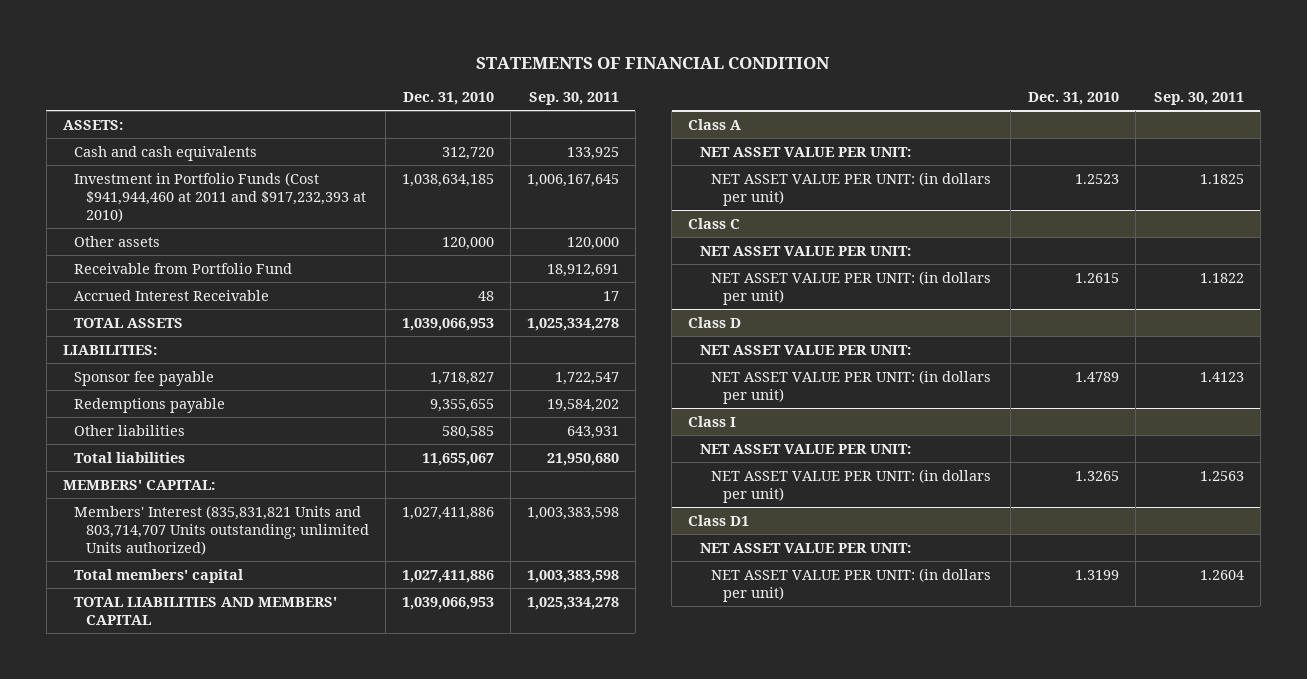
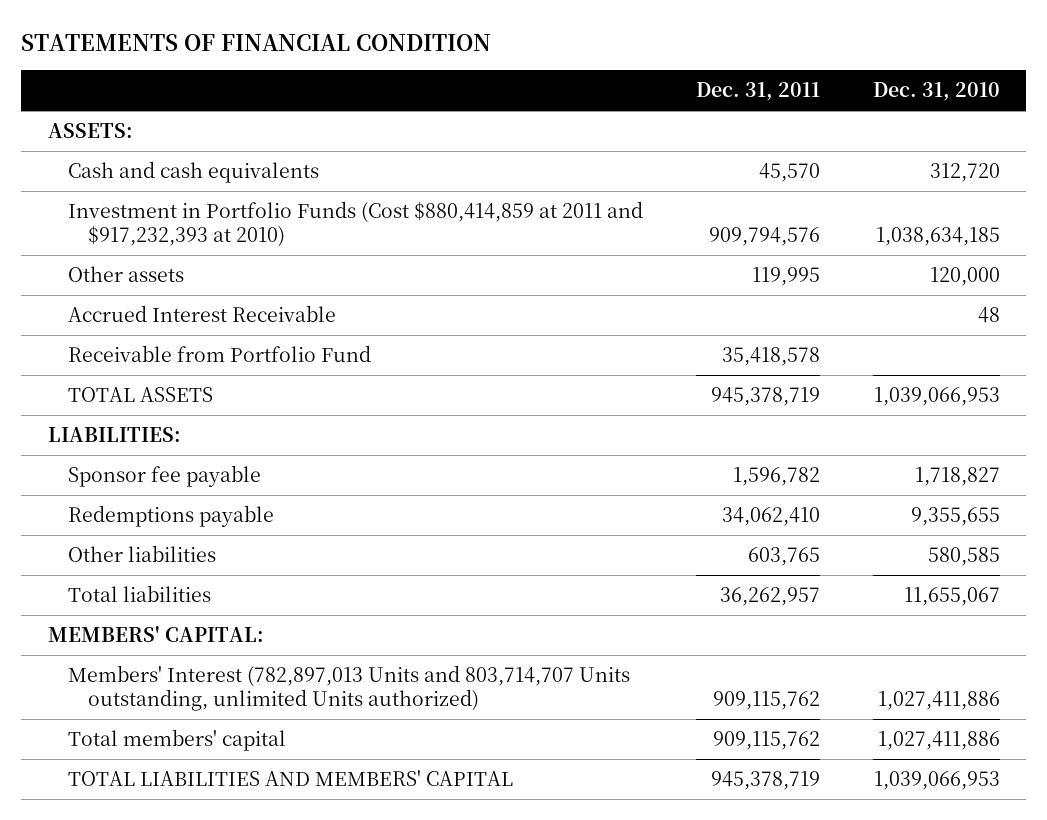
[528,92,619,106] Sep. 30, 2011 -> none
none -> [695,82,820,102] Dec. 31, 2011
[74,171,366,223] Investment in Portfolio Funds (Cost $941,944,460 at 2011 and $917,232,393 at 2010) -> [67,200,643,248] Investment in Portfolio Funds (Cost $880,414,859 at 2011 and $917,232,393 at 2010)
[74,262,293,274] Receivable from Portfolio Fund -> [67,344,371,362] Receivable from Portfolio Fund
[74,504,369,556] Members' Interest (835,831,821 Units and 803,714,707 Units outstanding; unlimited Units authorized) -> [67,664,630,712] Members' Interest (782,897,013 Units and 803,714,707 Units outstanding, unlimited Units authorized)
[688,118,742,130] Class A -> none
[699,146,911,157] NET ASSET VALUE PER UNIT: -> none
[711,171,992,206] NET ASSET VALUE PER UNIT: (in dollars per unit) -> none
[688,217,741,229] Class C -> none
[699,245,911,256] NET ASSET VALUE PER UNIT: -> none
[711,270,992,305] NET ASSET VALUE PER UNIT: (in dollars per unit) -> none
[688,316,742,328] Class D -> none
[699,344,911,355] NET ASSET VALUE PER UNIT: -> none
[711,369,992,404] NET ASSET VALUE PER UNIT: (in dollars per unit) -> none
[688,415,737,427] Class I -> none
[699,443,911,454] NET ASSET VALUE PER UNIT: -> none
[711,468,992,503] NET ASSET VALUE PER UNIT: (in dollars per unit) -> none
[688,514,750,526] Class D1 -> none
[699,542,911,553] NET ASSET VALUE PER UNIT: -> none
[711,567,992,602] NET ASSET VALUE PER UNIT: (in dollars per unit) -> none

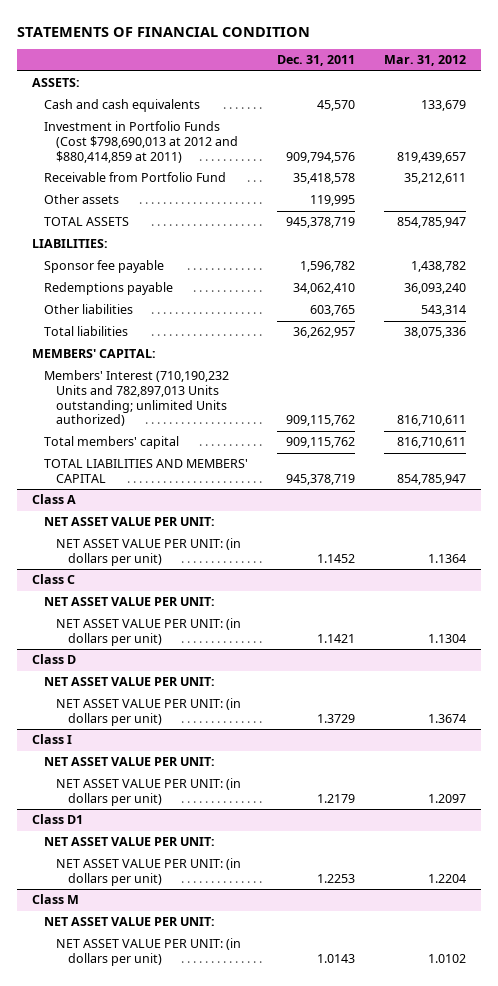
[872,82,1000,102] Dec. 31, 2010 -> none
none -> [384,55,467,67] Mar. 31, 2012
[67,304,336,322] Accrued Interest Receivable -> none
[67,200,643,248] Investment in Portfolio Funds (Cost $880,414,859 at 2011 and $917,232,393 at 2010) -> [43,121,238,163] Investment in Portfolio Funds (Cost $798,690,013 at 2012 and $880,414,859 at 2011)
[67,265,184,282] Other assets -> [43,194,119,205] Other assets
[67,664,630,712] Members' Interest (782,897,013 Units and 803,714,707 Units outstanding, unlimited Units authorized) -> [43,370,229,427] Members' Interest (710,190,232 Units and 782,897,013 Units outstanding; unlimited Units authorized)
none -> [31,494,76,505] Class A
none -> [43,517,215,527] NET ASSET VALUE PER UNIT:
none -> [55,538,241,566] NET ASSET VALUE PER UNIT: (in dollars per unit)
none -> [31,574,75,585] Class C
none -> [43,597,215,607] NET ASSET VALUE PER UNIT:
none -> [55,618,241,646] NET ASSET VALUE PER UNIT: (in dollars per unit)
none -> [31,654,76,665] Class D
none -> [43,677,215,687] NET ASSET VALUE PER UNIT:
none -> [55,698,241,726] NET ASSET VALUE PER UNIT: (in dollars per unit)
none -> [31,734,72,745] Class I
none -> [43,757,215,767] NET ASSET VALUE PER UNIT:
none -> [55,778,241,806] NET ASSET VALUE PER UNIT: (in dollars per unit)
none -> [31,814,83,825] Class D1
none -> [43,837,215,847] NET ASSET VALUE PER UNIT:
none -> [55,858,241,886] NET ASSET VALUE PER UNIT: (in dollars per unit)
none -> [31,894,79,905] Class M
none -> [43,917,215,927] NET ASSET VALUE PER UNIT:
none -> [55,938,241,966] NET ASSET VALUE PER UNIT: (in dollars per unit)

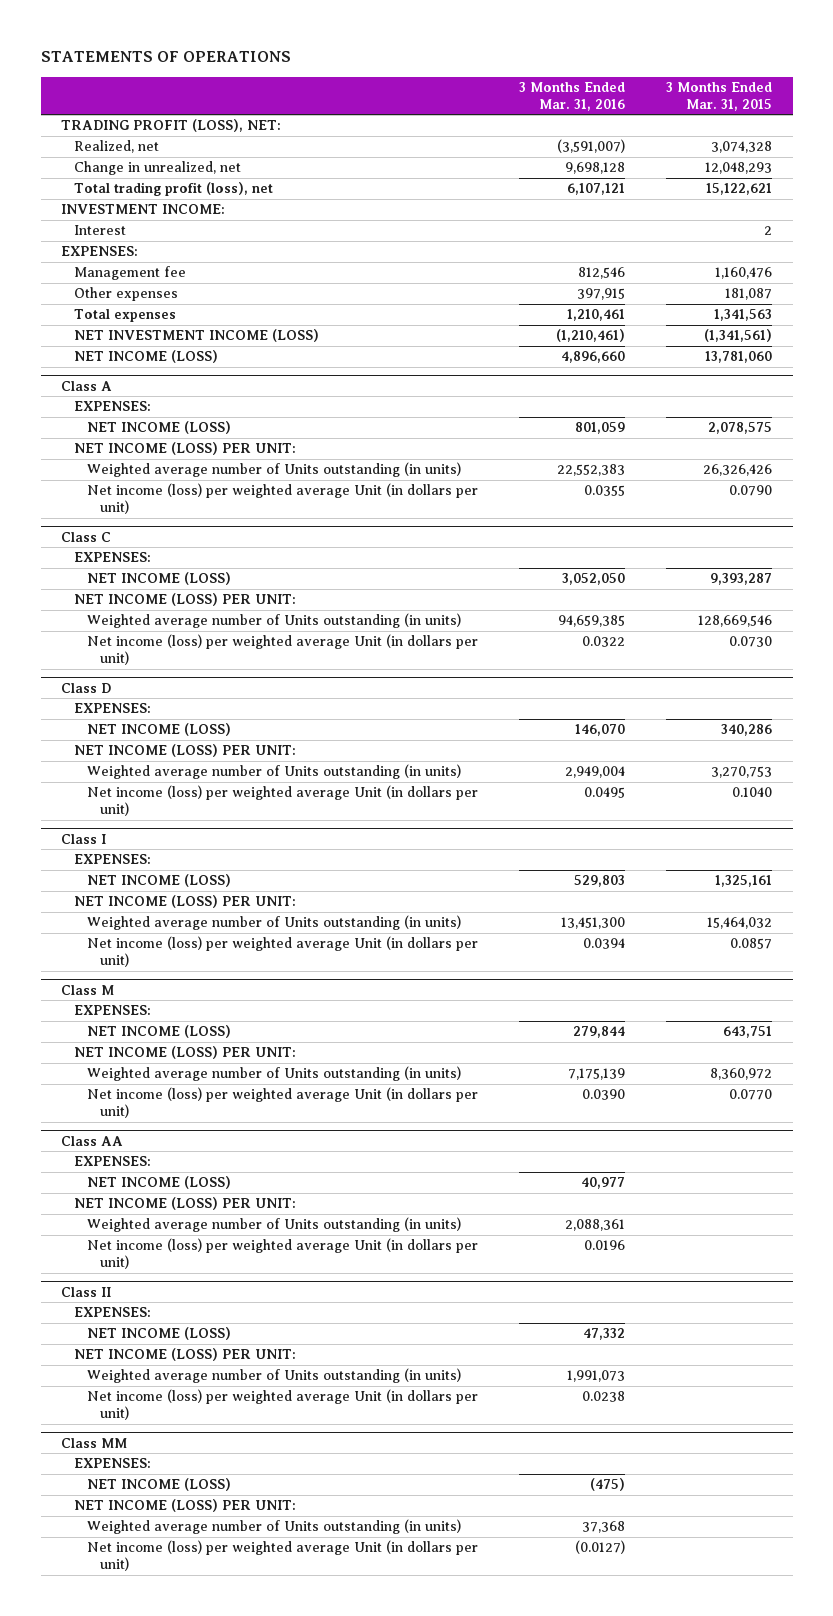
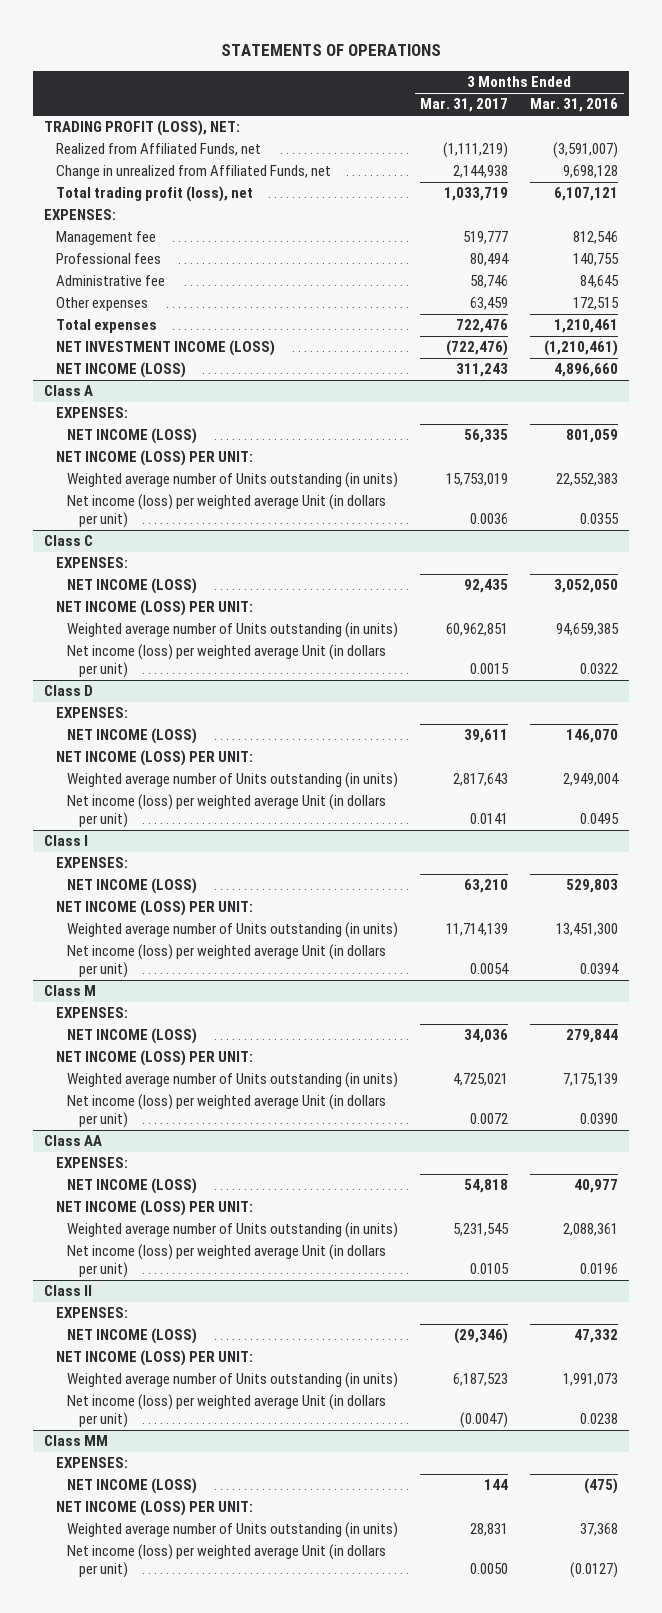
[666,81,773,111] 3 Months Ended Mar. 31, 2015 -> none
none -> [420,98,509,113] Mar. 31, 2017
[74,140,160,154] Realized, net -> [55,143,261,157] Realized from Affiliated Funds, net
[74,161,242,176] Change in unrealized, net -> [55,165,331,180] Change in unrealized from Affiliated Funds, net
[61,204,226,215] INVESTMENT INCOME: -> none
[74,225,127,236] Interest -> none
none -> [55,253,161,265] Professional fees
none -> [55,275,165,287] Administrative fee
[577,288,626,301] 397,915 -> [573,297,620,311] 172,515

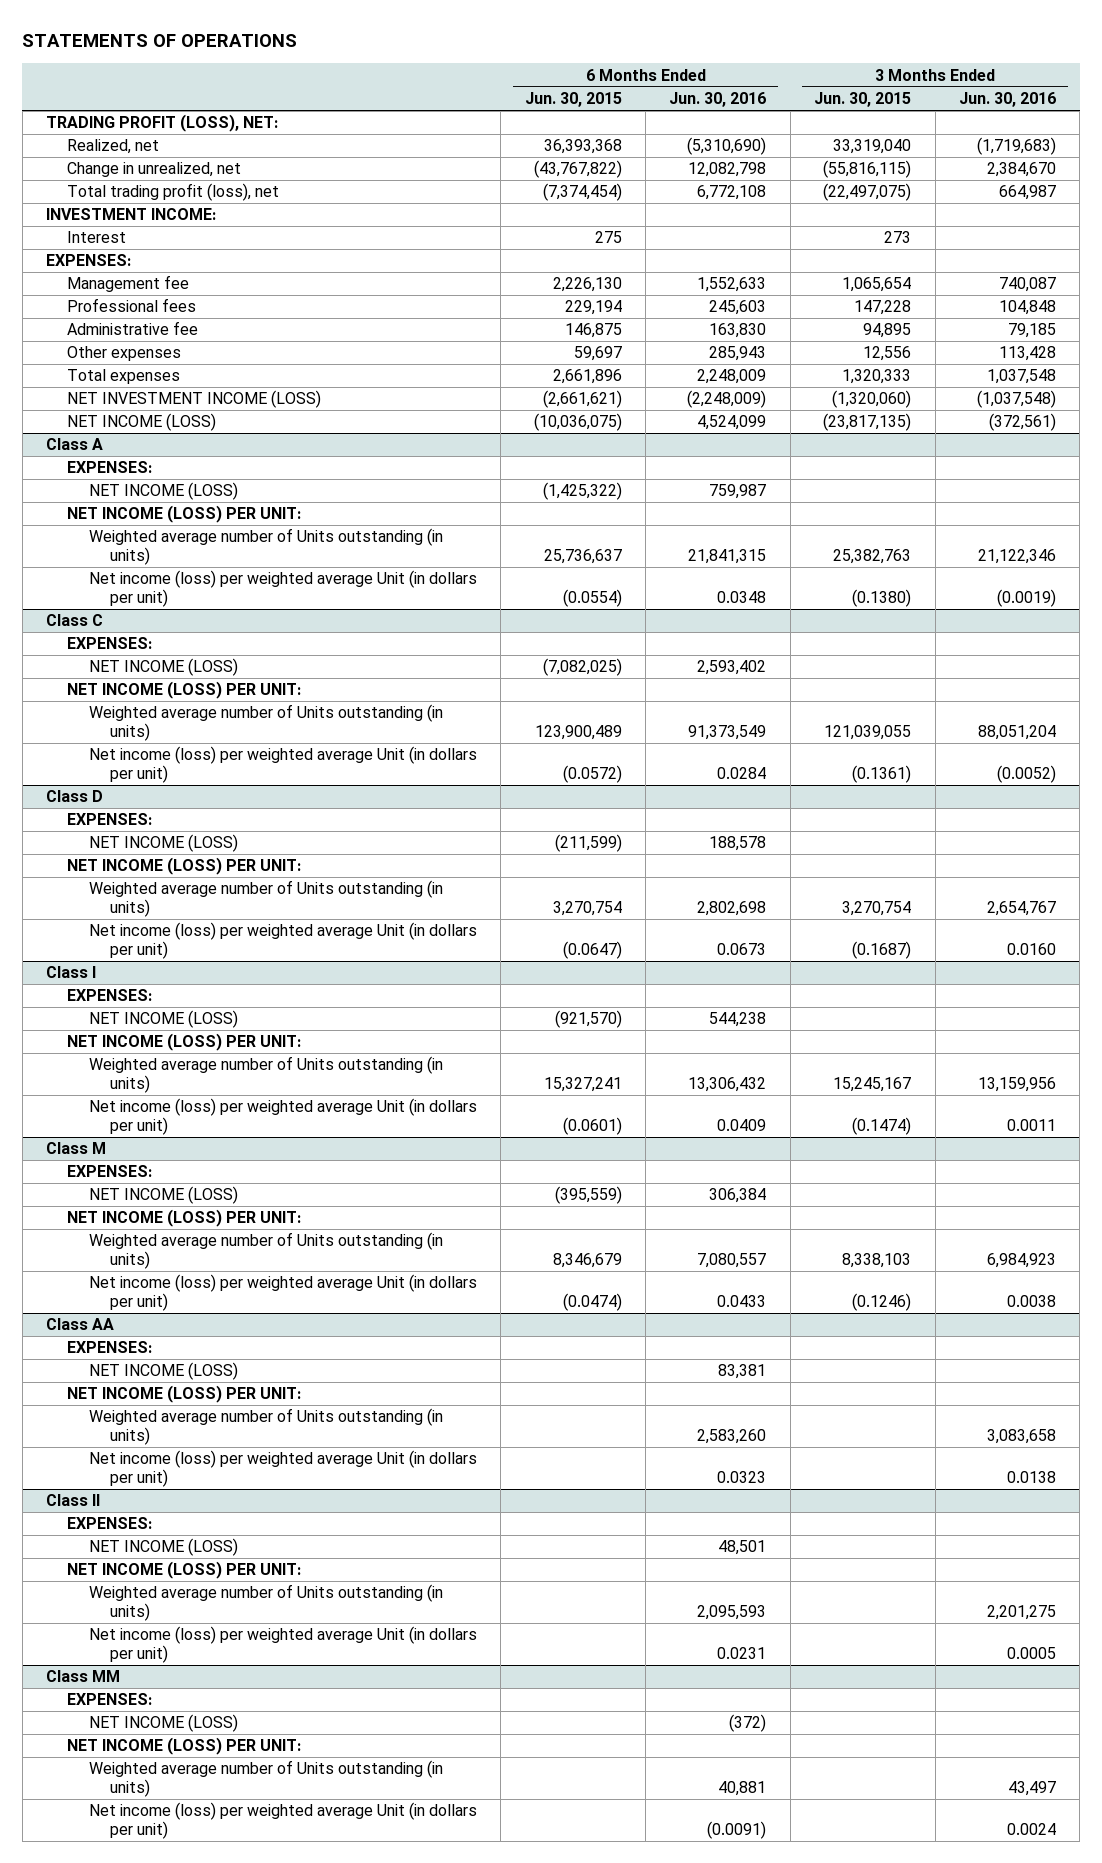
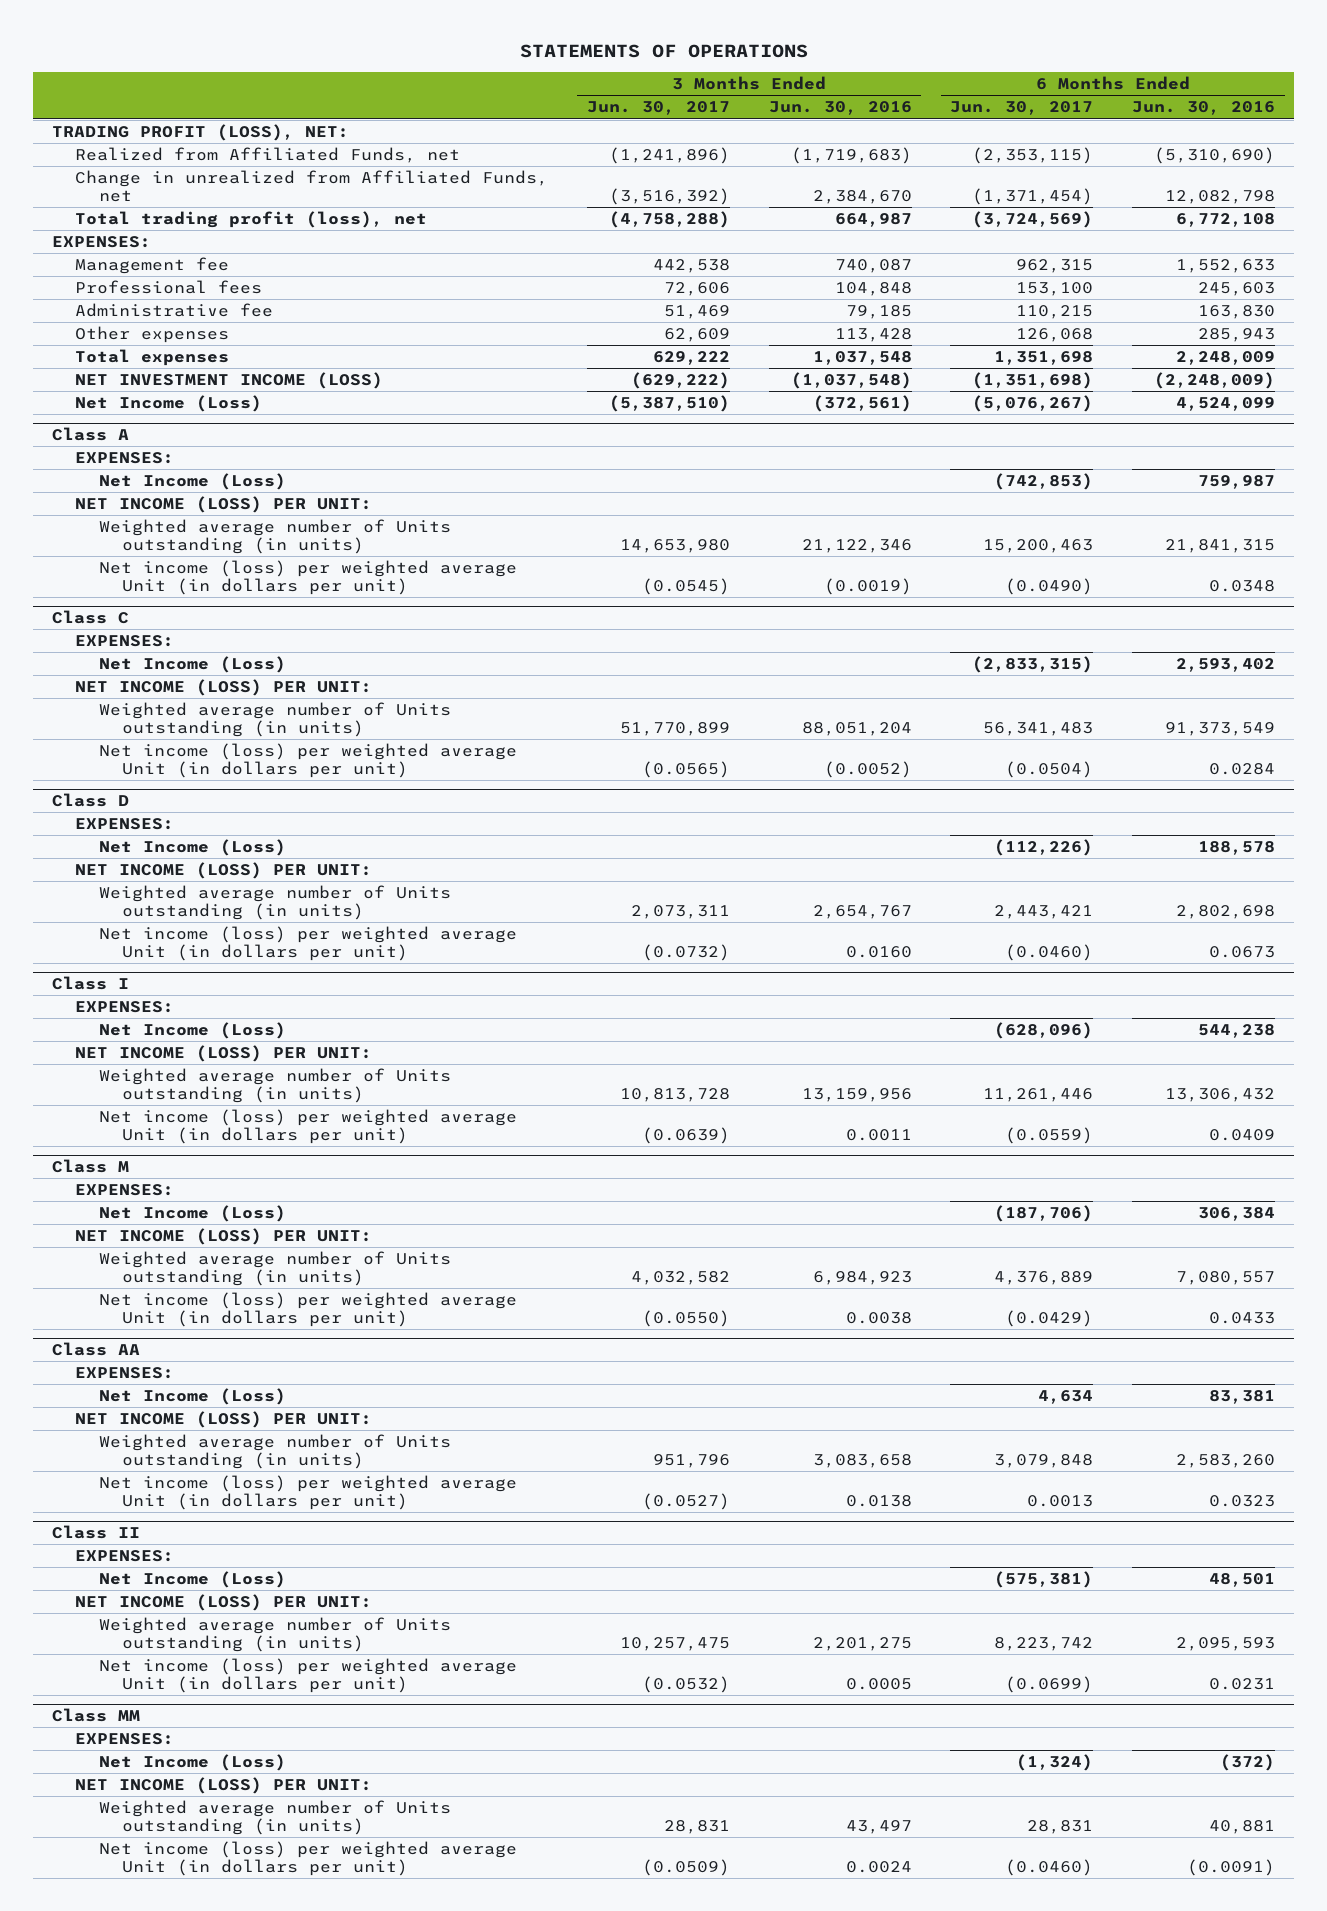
[524,92,622,108] Jun. 30, 2015 -> none
[814,92,912,108] Jun. 30, 2015 -> none
none -> [587,101,731,116] Jun. 30, 2017
none -> [950,101,1094,116] Jun. 30, 2017
[67,139,160,155] Realized, net -> [75,147,461,164] Realized from Affiliated Funds, net
[67,162,242,178] Change in unrealized, net -> [75,170,549,203] Change in unrealized from Affiliated Funds, net
[46,208,217,221] INVESTMENT INCOME: -> none
[67,231,127,244] Interest -> none
[67,413,217,432] NET INCOME (LOSS) -> [75,395,263,413] Net Income (Loss)
[88,482,238,501] NET INCOME (LOSS) -> [98,473,286,491] Net Income (Loss)
[88,658,238,677] NET INCOME (LOSS) -> [98,656,286,674] Net Income (Loss)
[88,834,238,853] NET INCOME (LOSS) -> [98,839,286,857] Net Income (Loss)
[88,1010,238,1029] NET INCOME (LOSS) -> [98,1022,286,1040] Net Income (Loss)
[88,1186,238,1205] NET INCOME (LOSS) -> [98,1205,286,1223] Net Income (Loss)
[88,1362,238,1381] NET INCOME (LOSS) -> [98,1388,286,1406] Net Income (Loss)
[88,1538,238,1557] NET INCOME (LOSS) -> [98,1571,286,1589] Net Income (Loss)
[88,1714,238,1733] NET INCOME (LOSS) -> [98,1754,286,1772] Net Income (Loss)

